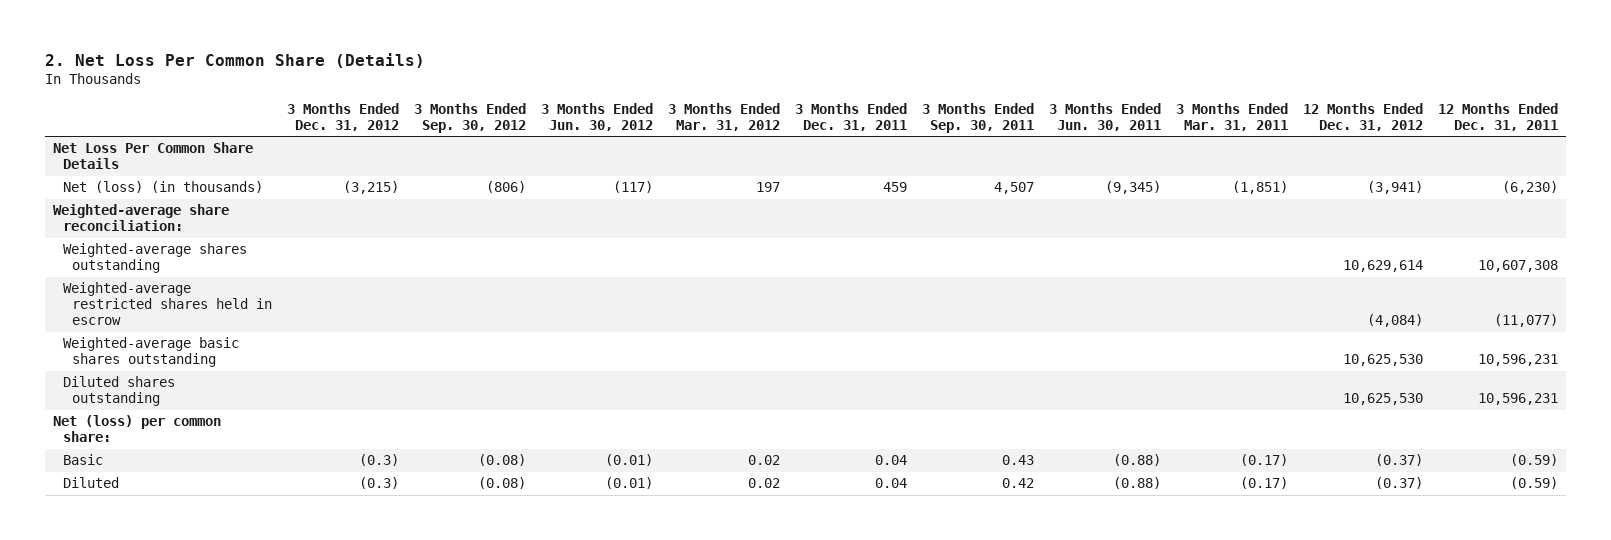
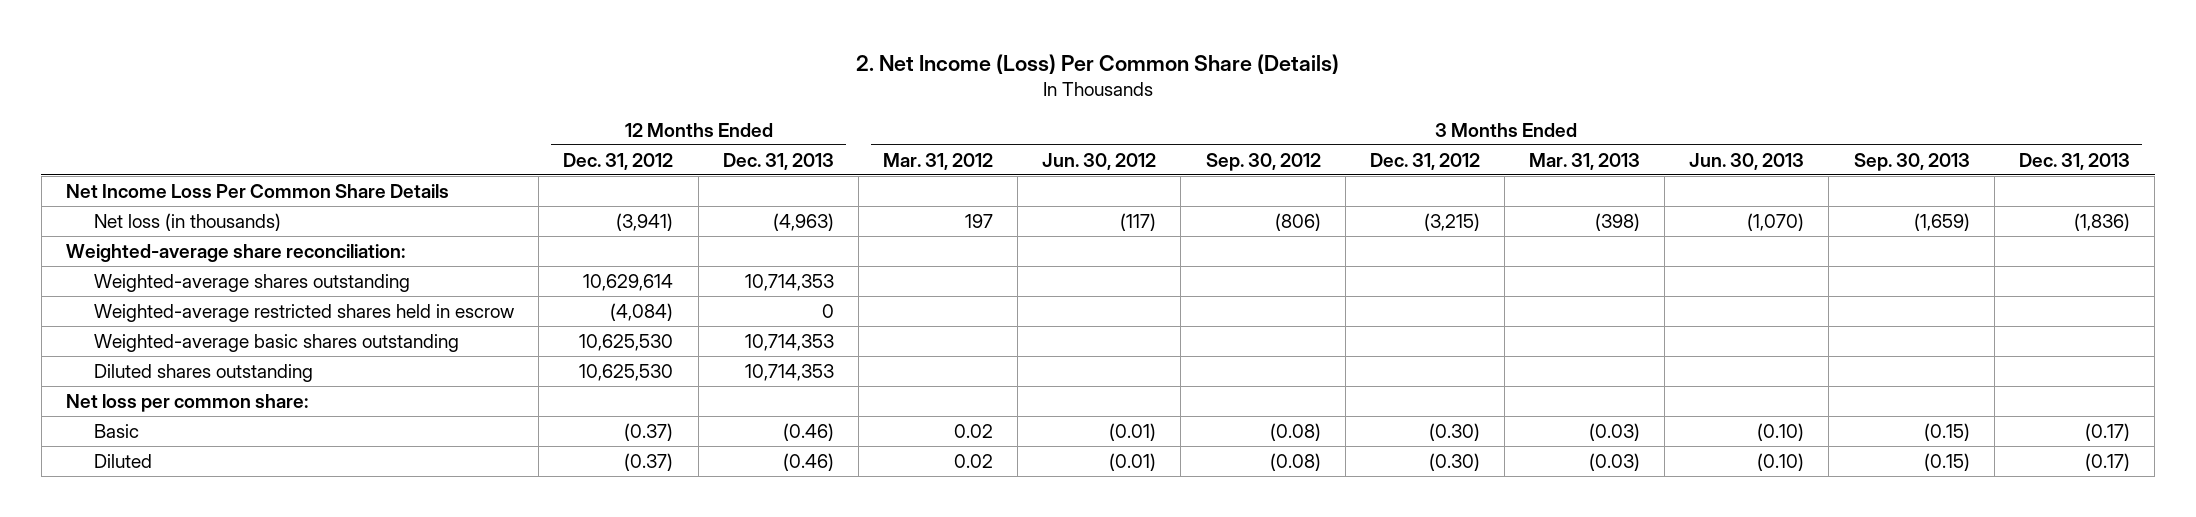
[45,52,426,68] 2. Net Loss Per Common Share (Details) -> [855,53,1339,74] 2. Net Income (Loss) Per Common Share (Details)
[795,102,908,131] 3 Months Ended Dec. 31, 2011 -> none
[922,102,1035,133] 3 Months Ended Sep. 30, 2011 -> none
[1049,102,1162,131] 3 Months Ended Jun. 30, 2011 -> none
[1176,102,1289,131] 3 Months Ended Mar. 31, 2011 -> none
[1438,102,1559,131] 12 Months Ended Dec. 31, 2011 -> none
none -> [722,152,834,170] Dec. 31, 2013
none -> [1529,152,1641,170] Mar. 31, 2013
none -> [1689,152,1805,170] Jun. 30, 2013
none -> [1853,152,1970,171] Sep. 30, 2013
none -> [2018,152,2130,170] Dec. 31, 2013
[52,142,253,170] Net Loss Per Common Share Details -> [65,183,449,198] Net Income Loss Per Common Share Details
[62,181,263,194] Net (loss) (in thousands) -> [94,212,282,231] Net loss (in thousands)
[52,415,221,443] Net (loss) per common share: -> [65,393,308,412] Net loss per common share:
[359,454,400,467] (0.3) -> [1428,422,1480,441] (0.30)
[359,477,400,490] (0.3) -> [1428,452,1480,471] (0.30)

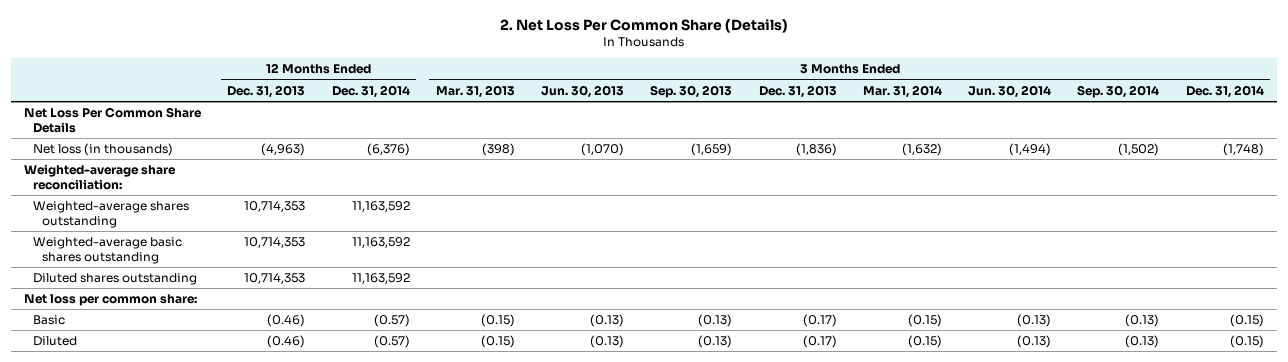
[855,53,1339,74] 2. Net Income (Loss) Per Common Share (Details) -> [499,18,788,33] 2. Net Loss Per Common Share (Details)
[563,152,674,170] Dec. 31, 2012 -> none
[882,152,993,170] Mar. 31, 2012 -> none
[1042,152,1157,170] Jun. 30, 2012 -> none
[1205,152,1321,171] Sep. 30, 2012 -> none
[1369,152,1480,170] Dec. 31, 2012 -> none
none -> [331,84,410,98] Dec. 31, 2014
none -> [862,84,942,98] Mar. 31, 2014
none -> [968,84,1052,98] Jun. 30, 2014
none -> [1077,84,1160,98] Sep. 30, 2014
none -> [1185,84,1264,98] Dec. 31, 2014
[65,183,449,198] Net Income Loss Per Common Share Details -> [24,107,203,133] Net Loss Per Common Share Details
[94,303,515,322] Weighted-average restricted shares held in escrow -> none
[1589,422,1641,441] (0.03) -> [480,314,515,328] (0.15)
[1757,422,1805,441] (0.10) -> [590,314,625,328] (0.13)
[1923,422,1970,441] (0.15) -> [698,314,733,328] (0.13)
[1589,452,1641,471] (0.03) -> [480,335,515,349] (0.15)
[1757,452,1805,471] (0.10) -> [590,335,625,349] (0.13)
[1923,452,1970,471] (0.15) -> [698,335,733,349] (0.13)

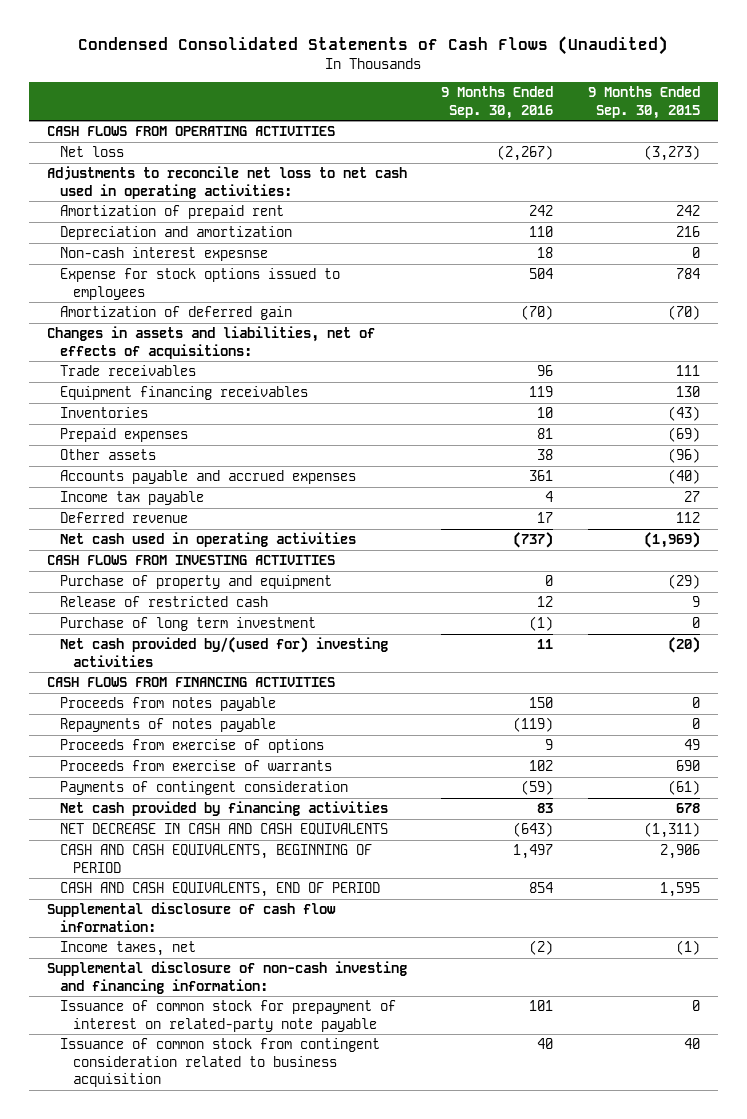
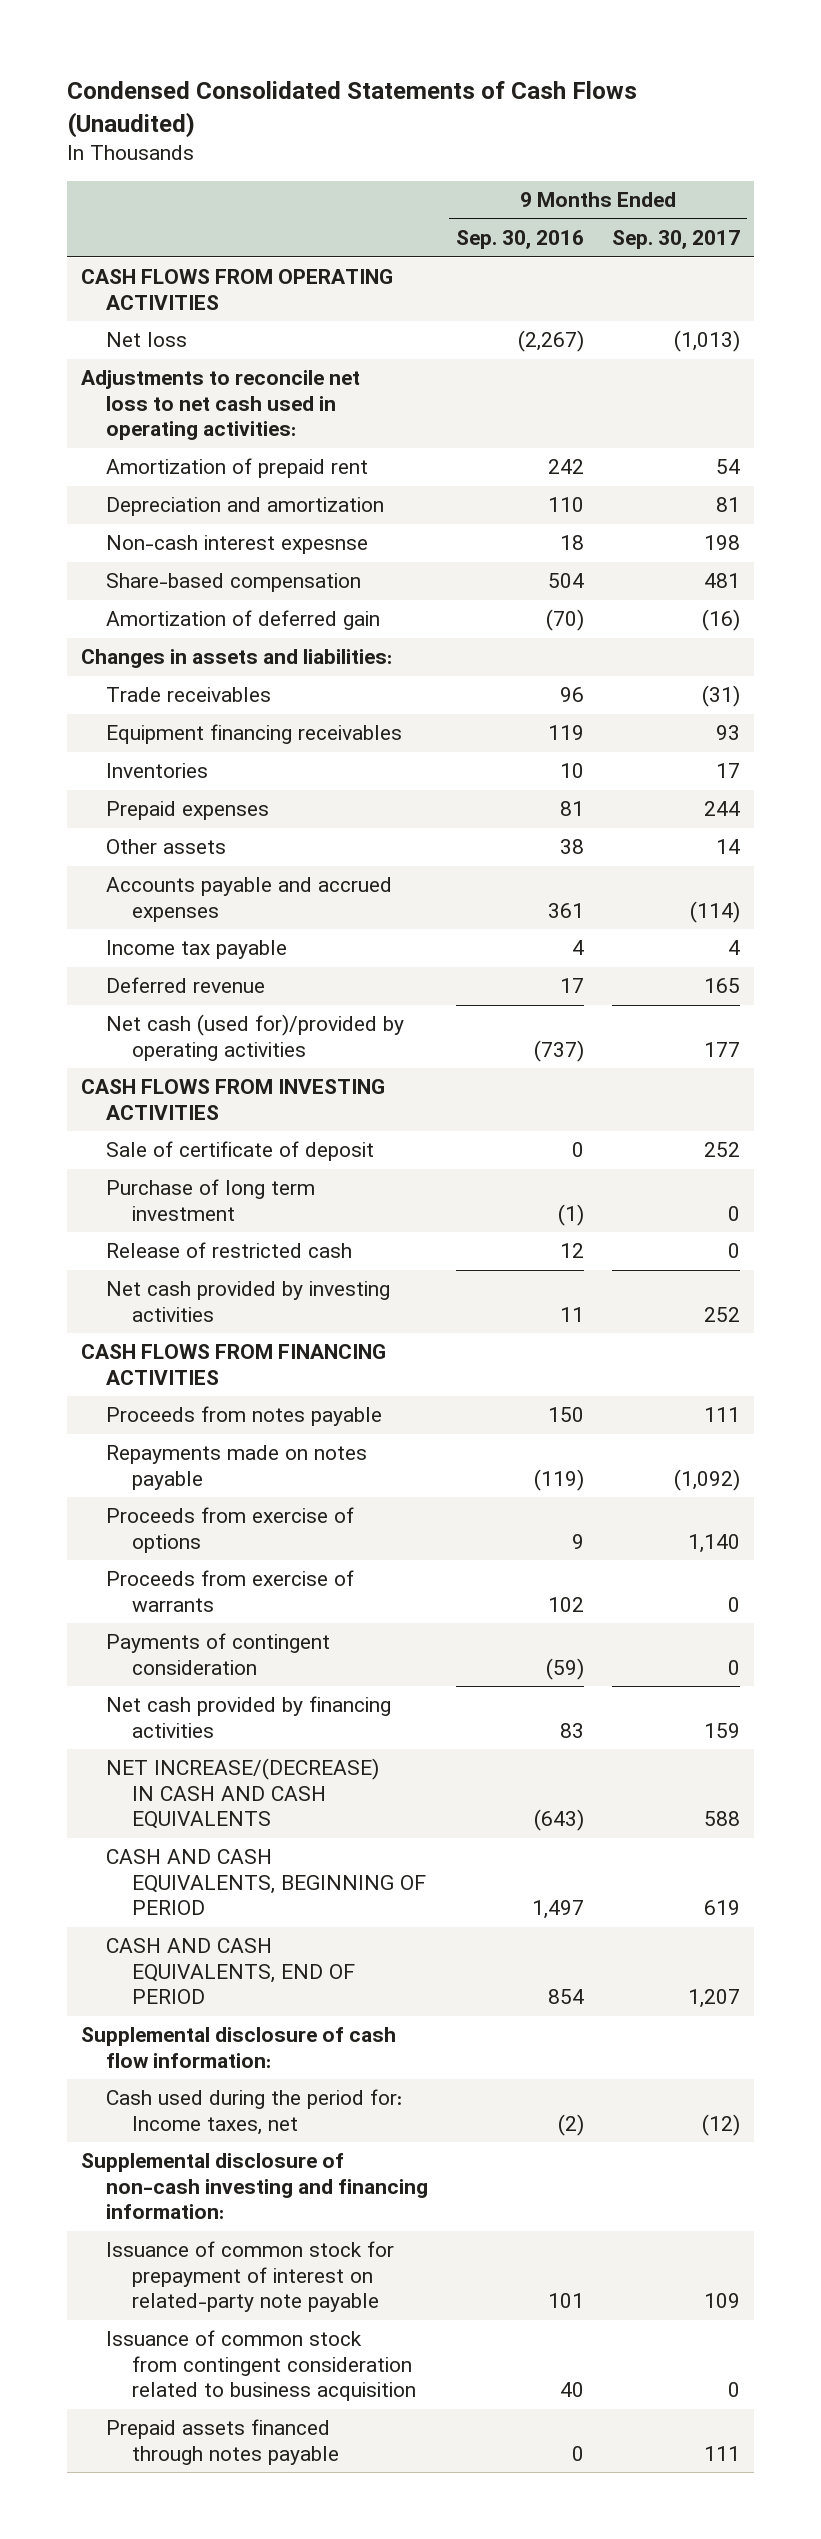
[588,86,701,119] 9 Months Ended Sep. 30, 2015 -> none
none -> [611,229,740,249] Sep. 30, 2017
[59,268,340,300] Expense for stock options issued to employees -> [106,573,362,593] Share-based compensation
[46,326,375,359] Changes in assets and liabilities, net of effects of acquisitions: -> [80,649,392,669] Changes in assets and liabilities:
[59,532,356,548] Net cash used in operating activities -> [106,1014,405,1061] Net cash (used for)/provided by operating activities
[59,575,332,590] Purchase of property and equipment -> none
none -> [106,1141,375,1162] Sale of certificate of deposit
[59,596,268,608] Release of restricted cash -> [106,1242,353,1259] Release of restricted cash
[59,637,388,667] Net cash provided by/(used for) investing activities -> [106,1281,391,1322] Net cash provided by investing activities
[59,718,276,733] Repayments of notes payable -> [106,1445,368,1490] Repayments made on notes payable
[59,823,388,836] NET DECREASE IN CASH AND CASH EQUIVALENTS -> [106,1758,380,1830] NET INCREASE/(DECREASE) IN CASH AND CASH EQUIVALENTS
[59,941,196,957] Income taxes, net -> [106,2089,403,2135] Cash used during the period for: Income taxes, net
none -> [106,2419,339,2465] Prepaid assets financed through notes payable

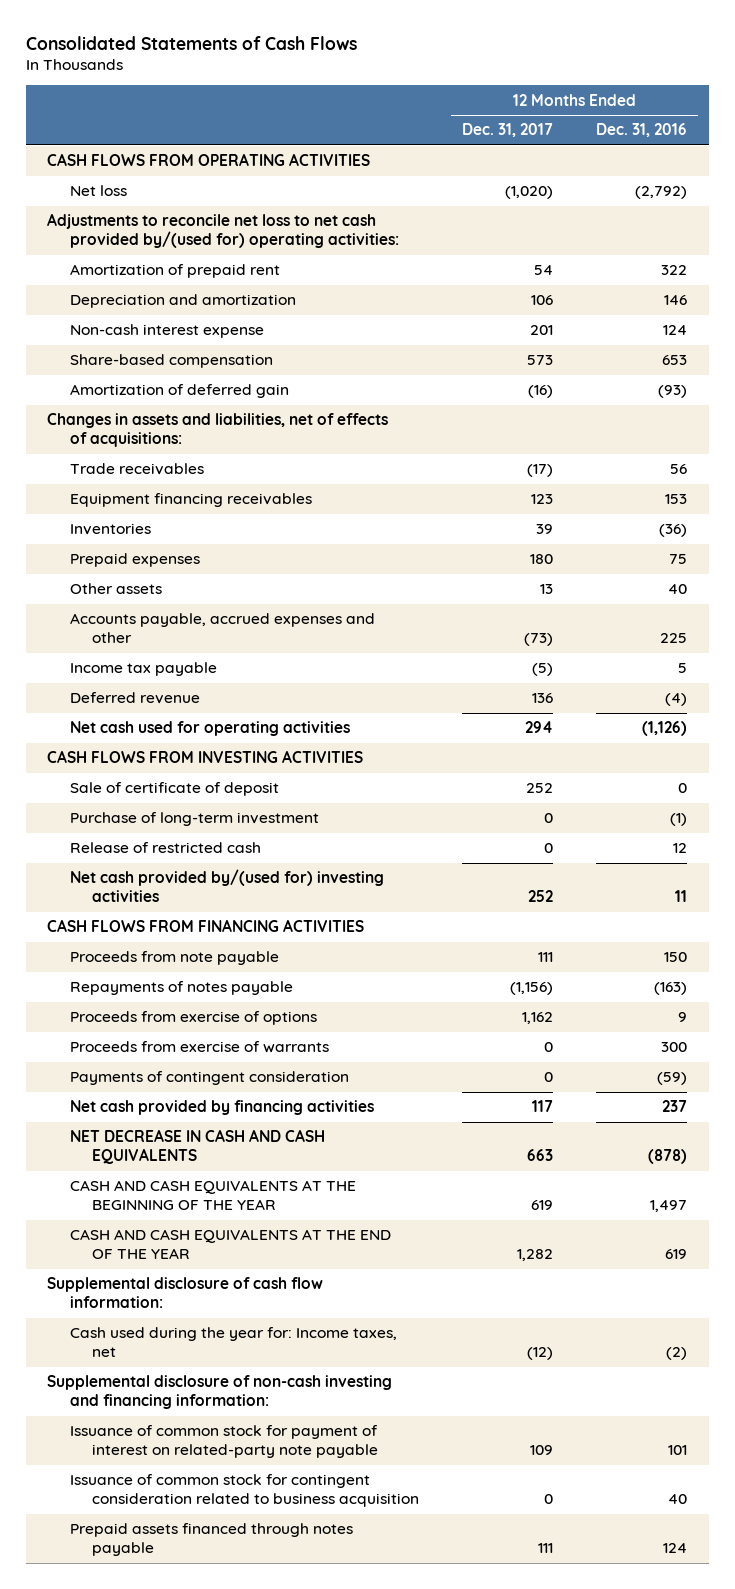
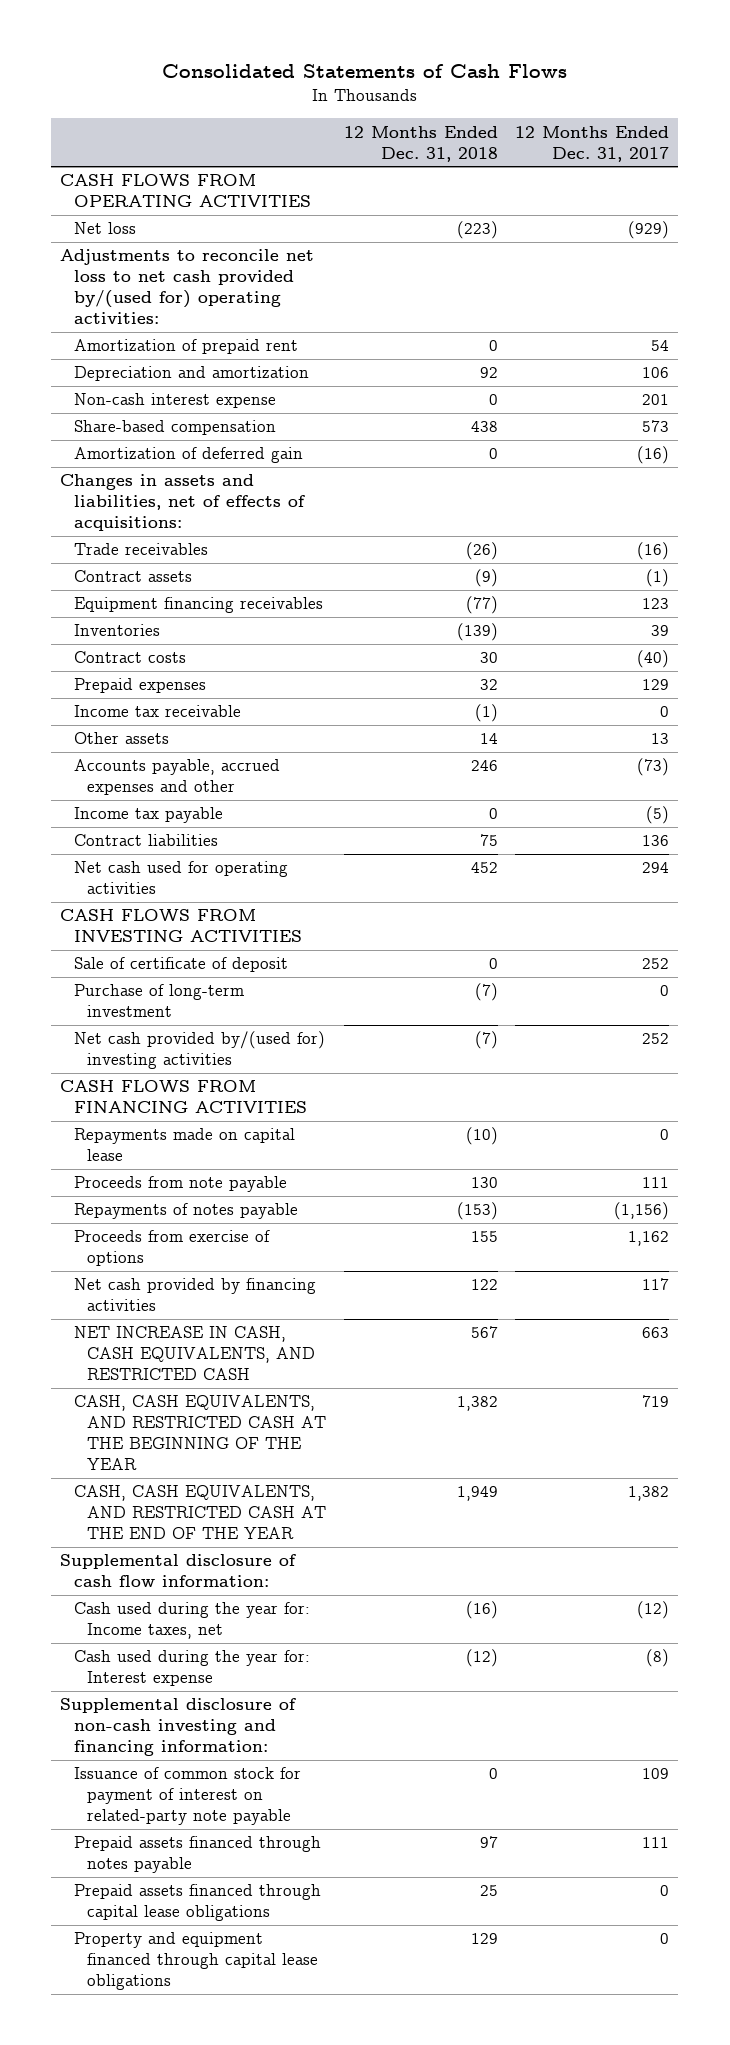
[596,123,688,138] Dec. 31, 2016 -> none
none -> [343,125,498,162] 12 Months Ended Dec. 31, 2018
[505,186,554,200] (1,020) -> [628,221,670,240] (929)
[527,464,554,478] (17) -> [637,542,670,561] (16)
none -> [73,570,192,583] Contract assets
none -> [73,651,186,664] Contract costs
[530,554,554,565] 180 -> [642,679,670,691] 129
none -> [73,705,241,718] Income tax receivable
[69,692,200,705] Deferred revenue -> [73,834,218,847] Contract liabilities
[69,842,261,854] Release of restricted cash -> none
none -> [73,1128,295,1162] Repayments made on capital lease
[69,1041,329,1054] Proceeds from exercise of warrants -> none
[69,1071,349,1086] Payments of contingent consideration -> none
[69,1129,325,1165] NET DECREASE IN CASH AND CASH EQUIVALENTS -> [73,1326,316,1381] NET INCREASE IN CASH, CASH EQUIVALENTS, AND RESTRICTED CASH
[69,1180,356,1211] CASH AND CASH EQUIVALENTS AT THE BEGINNING OF THE YEAR -> [73,1395,327,1471] CASH, CASH EQUIVALENTS, AND RESTRICTED CASH AT THE BEGINNING OF THE YEAR
[531,1200,554,1211] 619 -> [642,1395,670,1408] 719
[69,1229,391,1260] CASH AND CASH EQUIVALENTS AT THE END OF THE YEAR -> [73,1485,327,1540] CASH, CASH EQUIVALENTS, AND RESTRICTED CASH AT THE END OF THE YEAR
[517,1249,554,1262] 1,282 -> [628,1486,670,1502] 1,382
none -> [73,1650,310,1687] Cash used during the year for: Interest expense
[69,1474,419,1508] Issuance of common stock for contingent consideration related to business acquisition -> none
none -> [73,1884,321,1922] Prepaid assets financed through capital lease obligations
none -> [73,1932,319,1991] Property and equipment financed through capital lease obligations

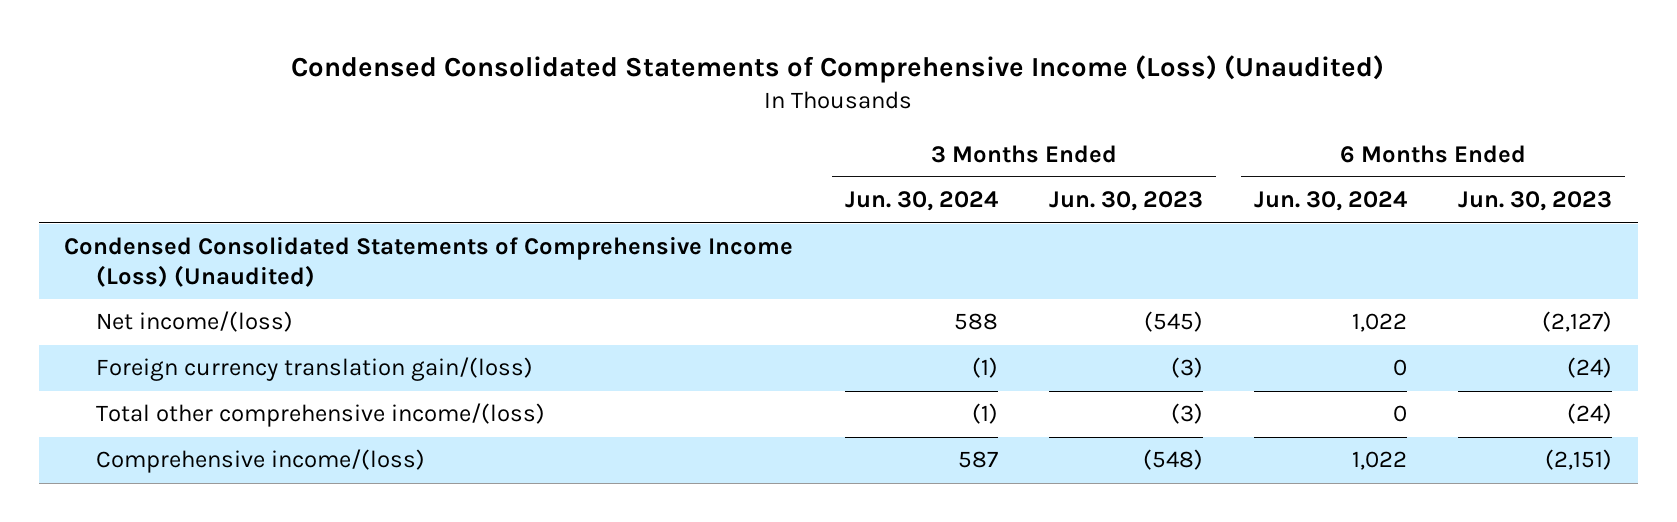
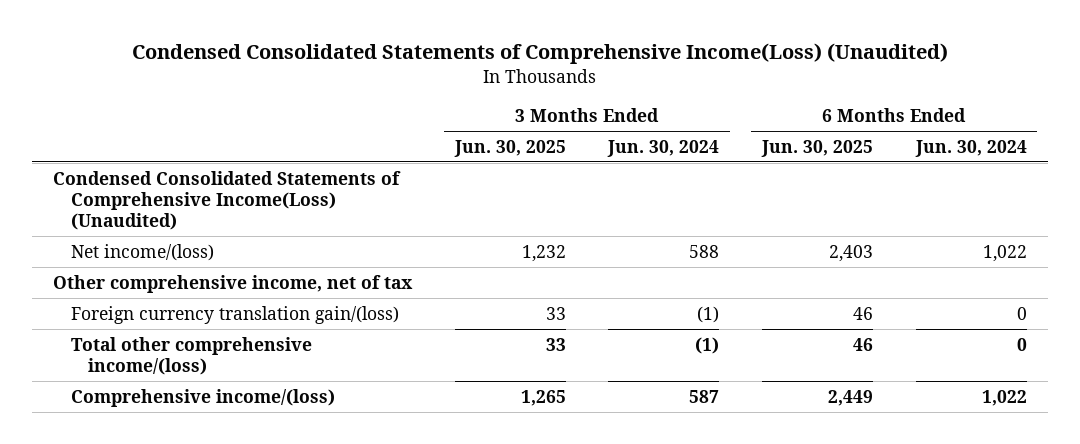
[291,54,1385,83] Condensed Consolidated Statements of Comprehensive Income (Loss) (Unaudited) -> [131,43,948,65] Condensed Consolidated Statements of Comprehensive Income(Loss) (Unaudited)
[1048,191,1203,212] Jun. 30, 2023 -> none
[1458,191,1613,212] Jun. 30, 2023 -> none
none -> [453,139,566,157] Jun. 30, 2025
none -> [760,139,873,157] Jun. 30, 2025
[64,236,794,288] Condensed Consolidated Statements of Comprehensive Income (Loss) (Unaudited) -> [53,170,402,230] Condensed Consolidated Statements of Comprehensive Income(Loss) (Unaudited)
none -> [53,274,414,293] Other comprehensive income, net of tax

